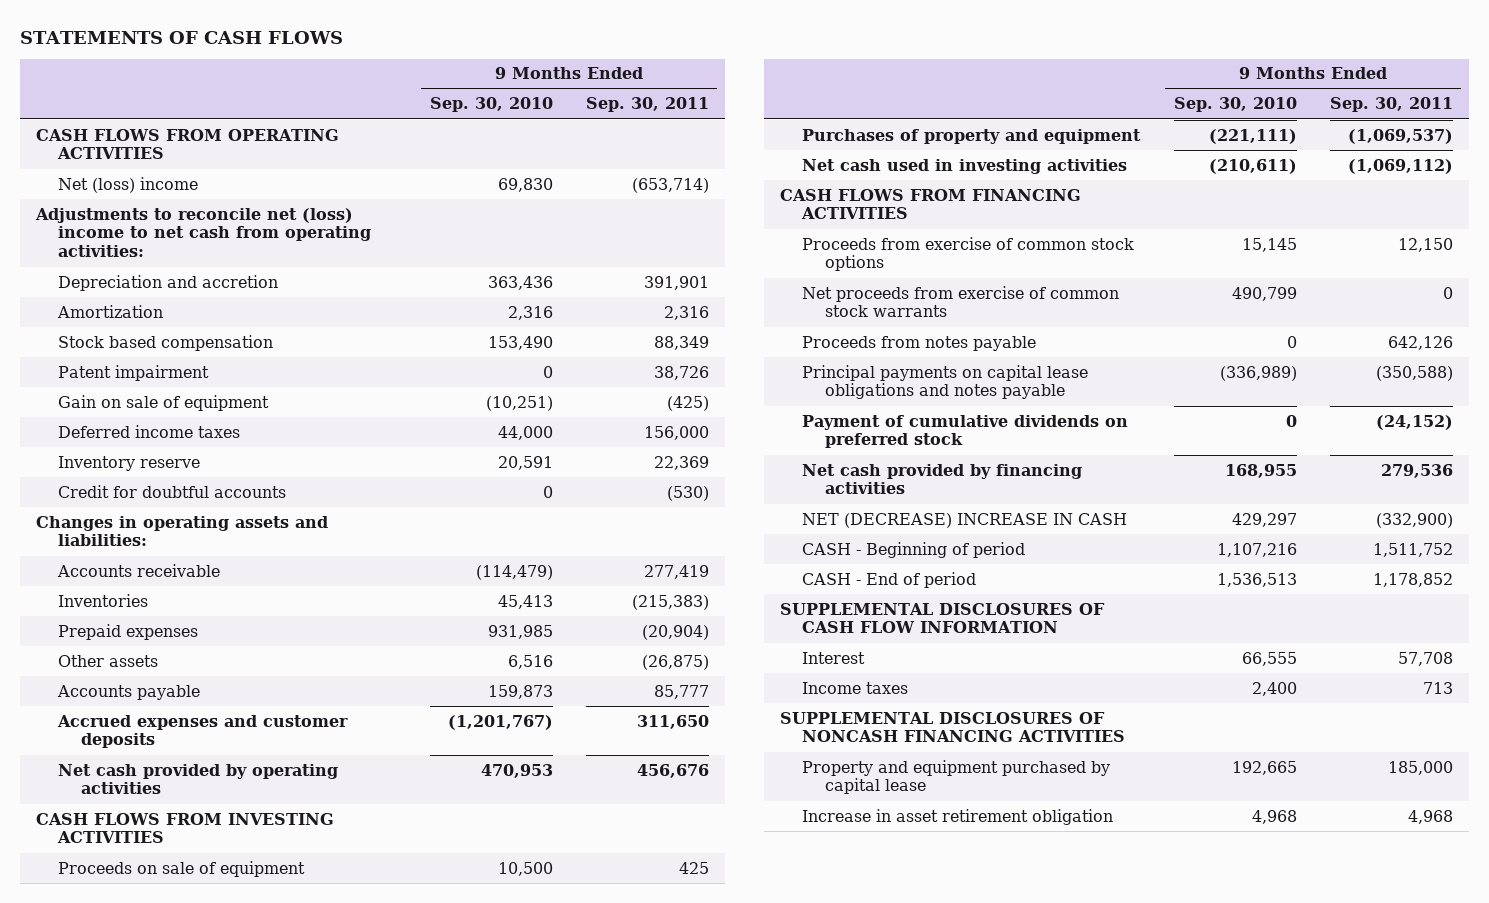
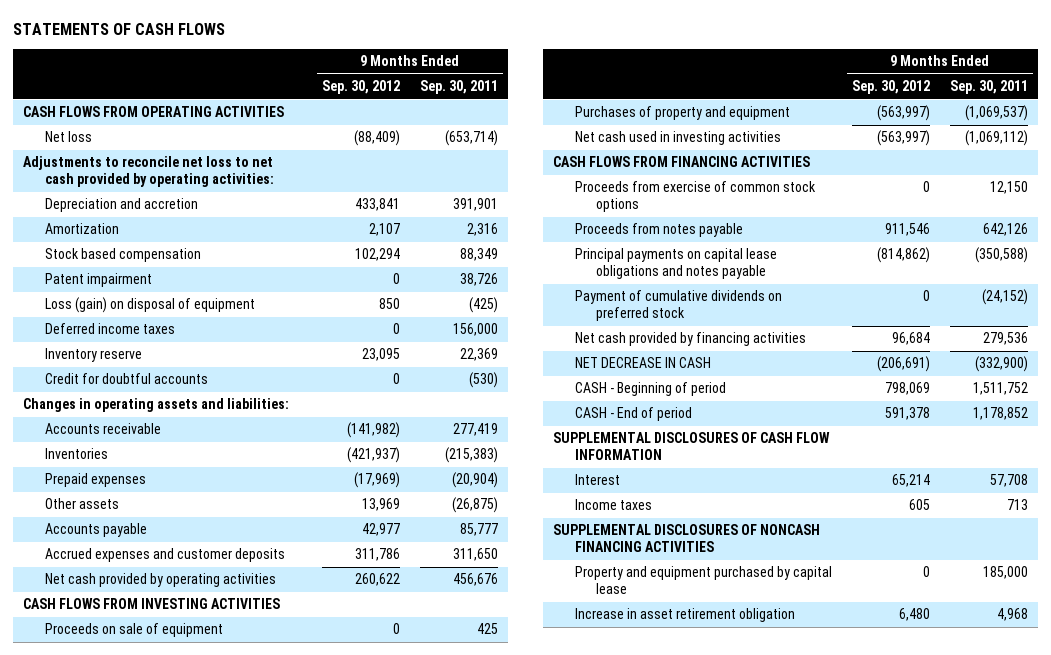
[429,97,553,113] Sep. 30, 2010 -> none
none -> [321,80,400,95] Sep. 30, 2012
[58,176,199,193] Net (loss) income -> [44,131,92,143] Net loss
[35,207,372,258] Adjustments to reconcile net (loss) income to net cash from operating activities: -> [23,156,274,188] Adjustments to reconcile net loss to net cash provided by operating activities:
[58,394,270,411] Gain on sale of equipment -> [44,297,255,314] Loss (gain) on disposal of equipment
[802,285,1120,318] Net proceeds from exercise of common stock warrants -> none
[802,512,1128,528] NET (DECREASE) INCREASE IN CASH -> [574,357,711,369] NET DECREASE IN CASH

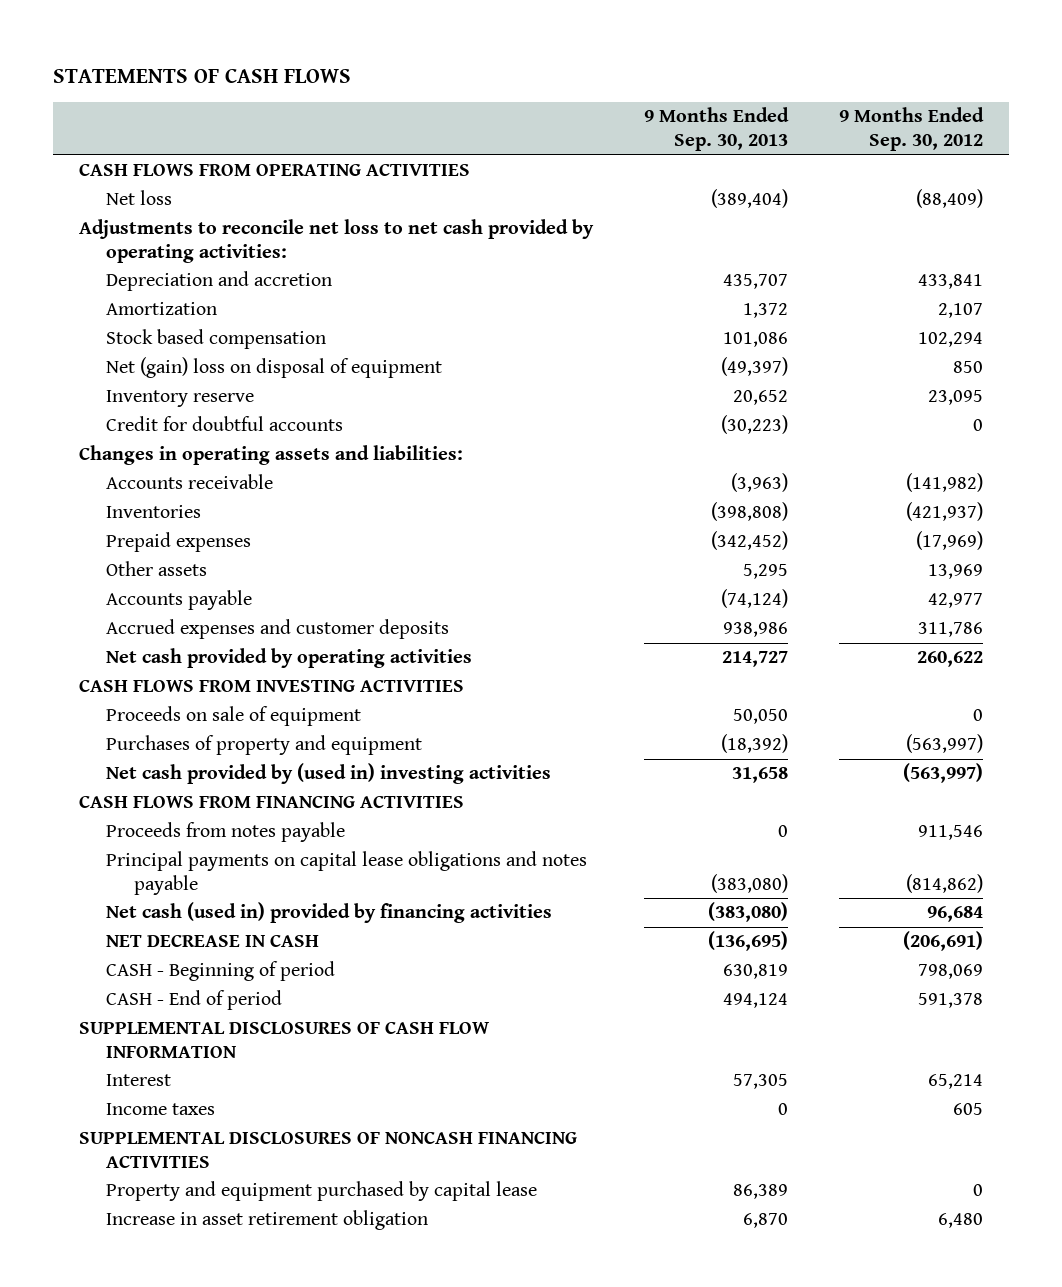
[419,80,498,95] Sep. 30, 2011 -> none
none -> [644,107,790,152] 9 Months Ended Sep. 30, 2013
[44,273,152,288] Patent impairment -> none
[44,323,175,335] Deferred income taxes -> none
[44,297,255,314] Loss (gain) on disposal of equipment -> [106,357,443,379] Net (gain) loss on disposal of equipment
[574,131,781,146] Net cash used in investing activities -> [106,763,552,785] Net cash provided by (used in) investing activities
[574,181,816,213] Proceeds from exercise of common stock options -> none
[574,290,782,322] Payment of cumulative dividends on preferred stock -> none
[574,332,806,347] Net cash provided by financing activities -> [106,902,553,924] Net cash (used in) provided by financing activities

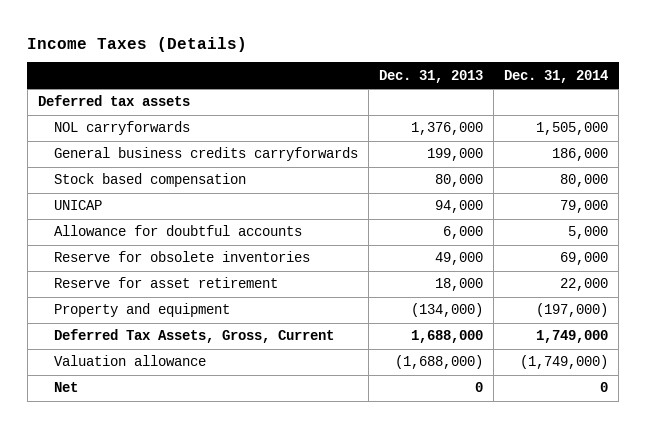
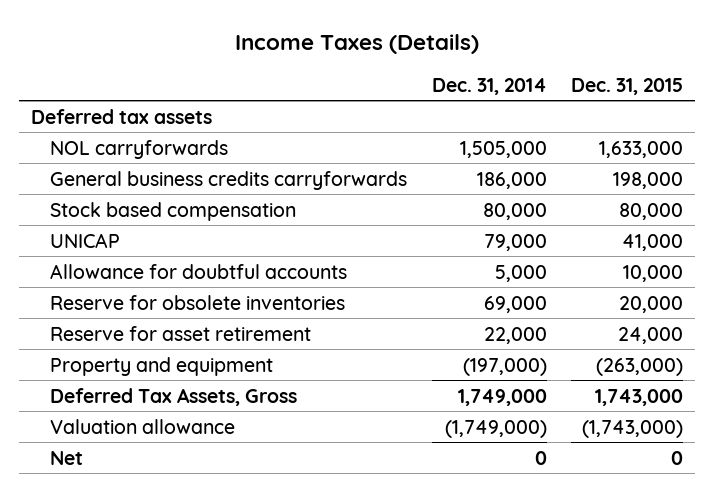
[378,69,483,83] Dec. 31, 2013 -> none
none -> [571,77,684,95] Dec. 31, 2015
[53,329,334,344] Deferred Tax Assets, Gross, Current -> [50,387,298,406] Deferred Tax Assets, Gross

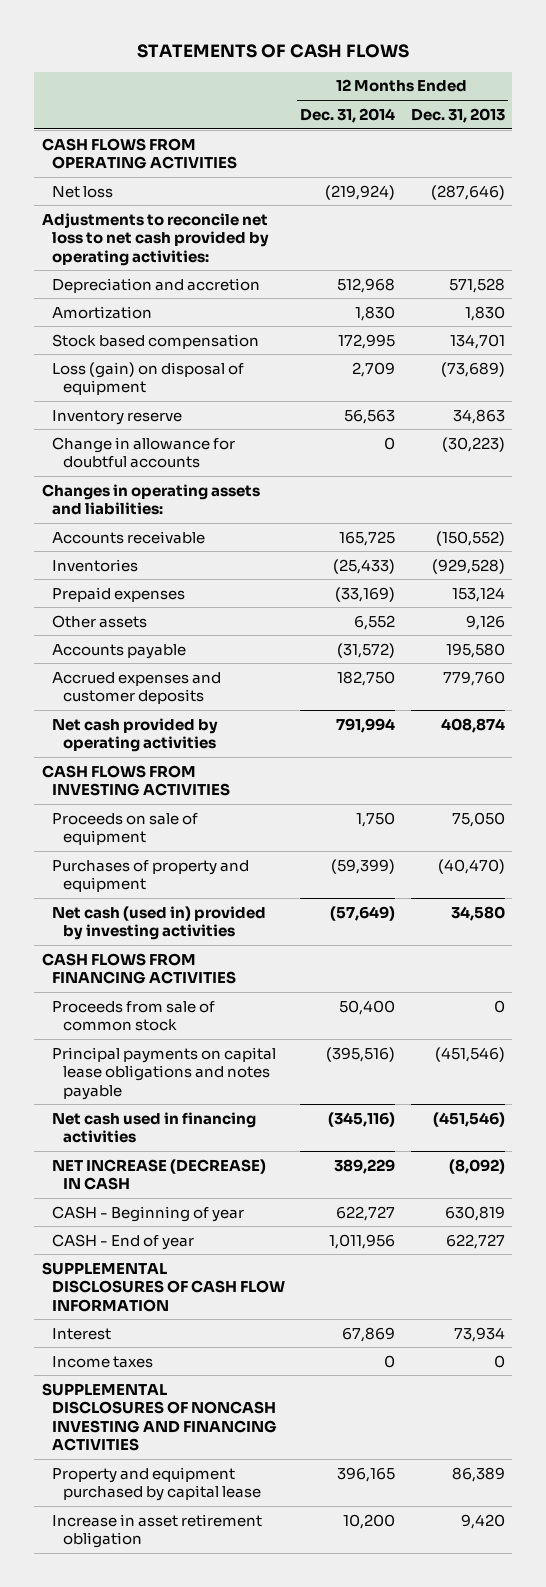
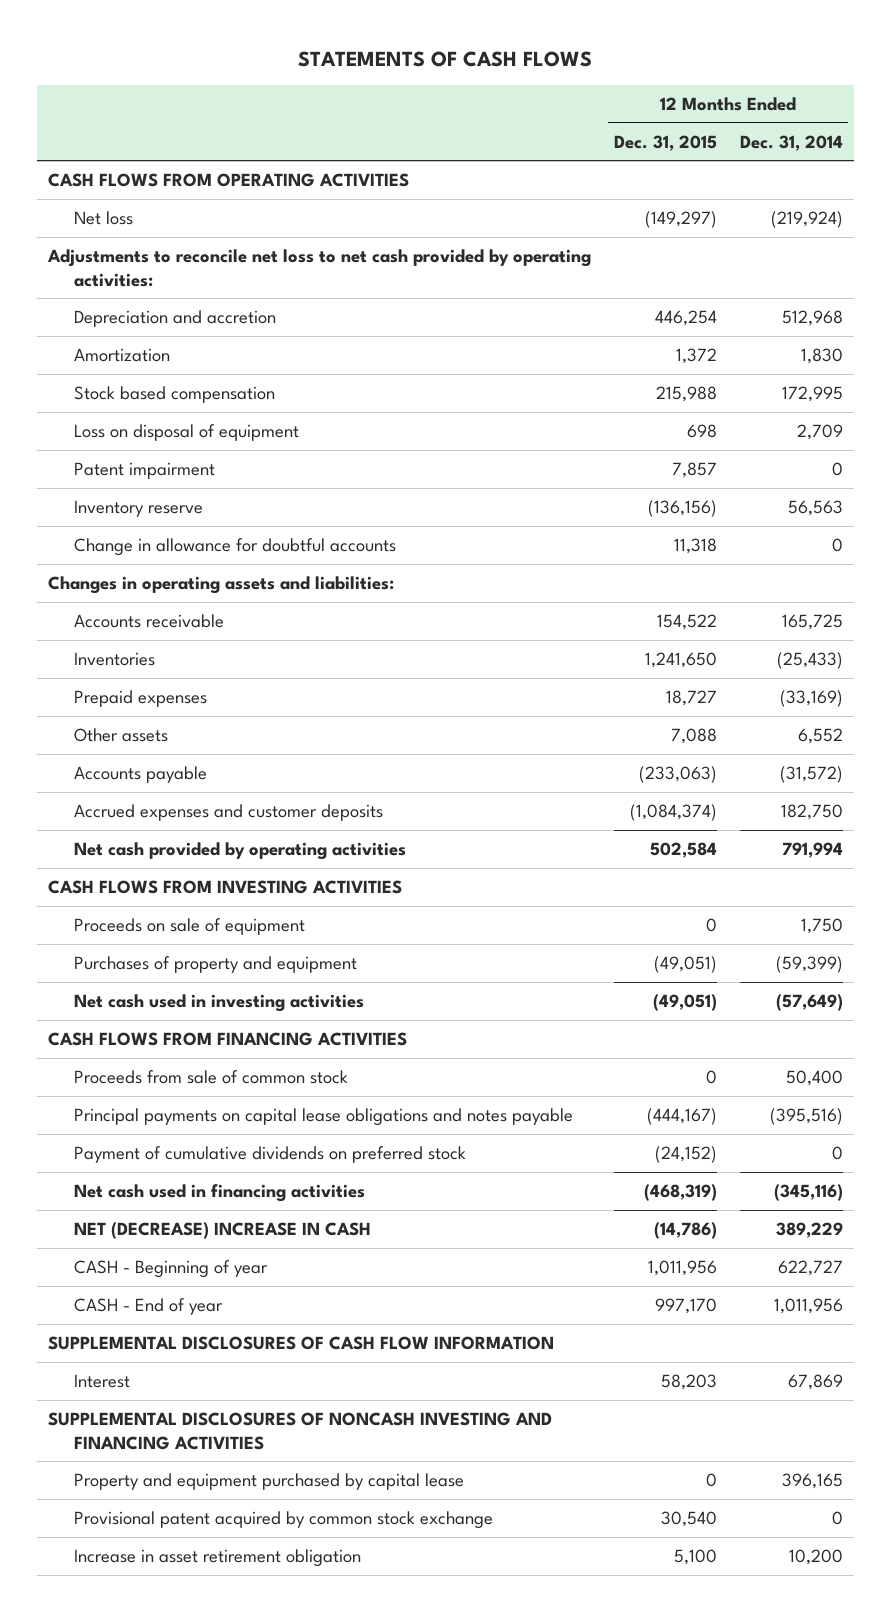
[410,107,505,123] Dec. 31, 2013 -> none
none -> [613,134,717,151] Dec. 31, 2015
[52,361,245,396] Loss (gain) on disposal of equipment -> [73,424,299,442] Loss on disposal of equipment
none -> [73,462,215,480] Patent impairment
[52,905,267,941] Net cash (used in) provided by investing activities -> [73,994,364,1013] Net cash used in investing activities
none -> [73,1146,466,1164] Payment of cumulative dividends on preferred stock
[52,1158,267,1191] NET INCREASE (DECREASE) IN CASH -> [73,1222,371,1240] NET (DECREASE) INCREASE IN CASH
[52,1355,154,1368] Income taxes -> none
none -> [73,1511,493,1530] Provisional patent acquired by common stock exchange

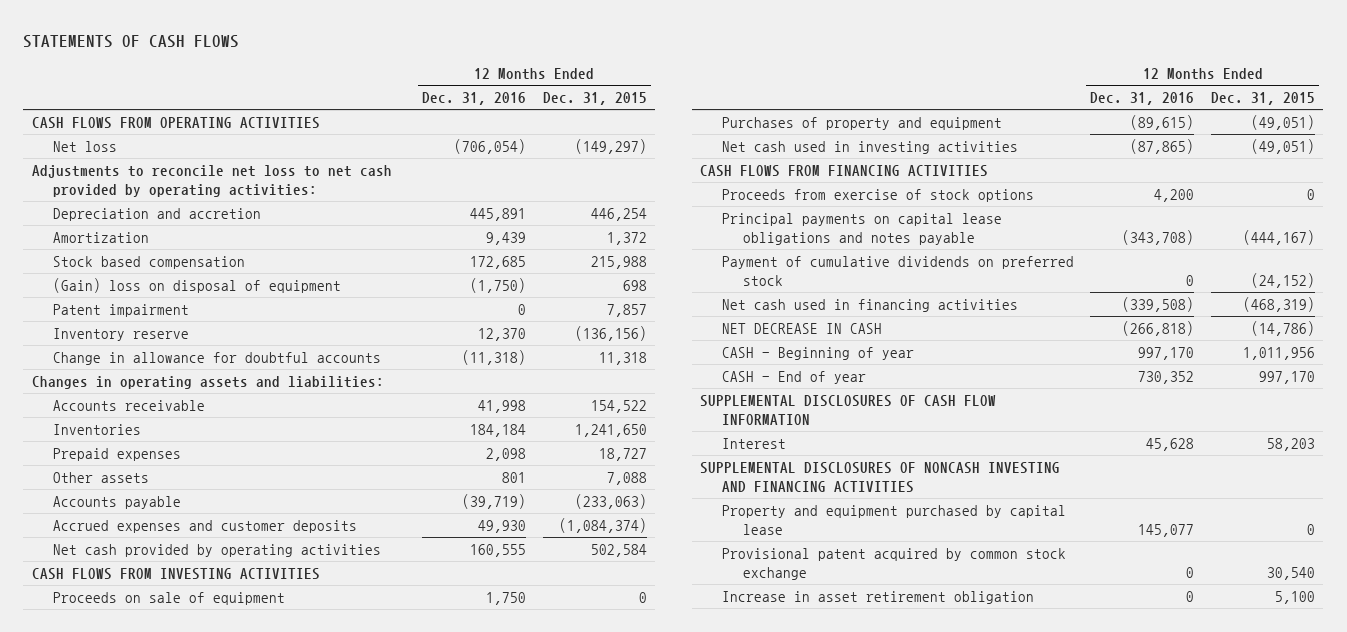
[739,134,843,151] Dec. 31, 2014 -> none
none -> [421,91,526,105] Dec. 31, 2016
[73,424,299,442] Loss on disposal of equipment -> [53,277,342,293] (Gain) loss on disposal of equipment
[73,1070,348,1085] Proceeds from sale of common stock -> [721,188,1034,202] Proceeds from exercise of stock options
[73,1222,371,1240] NET (DECREASE) INCREASE IN CASH -> [721,322,882,334] NET DECREASE IN CASH

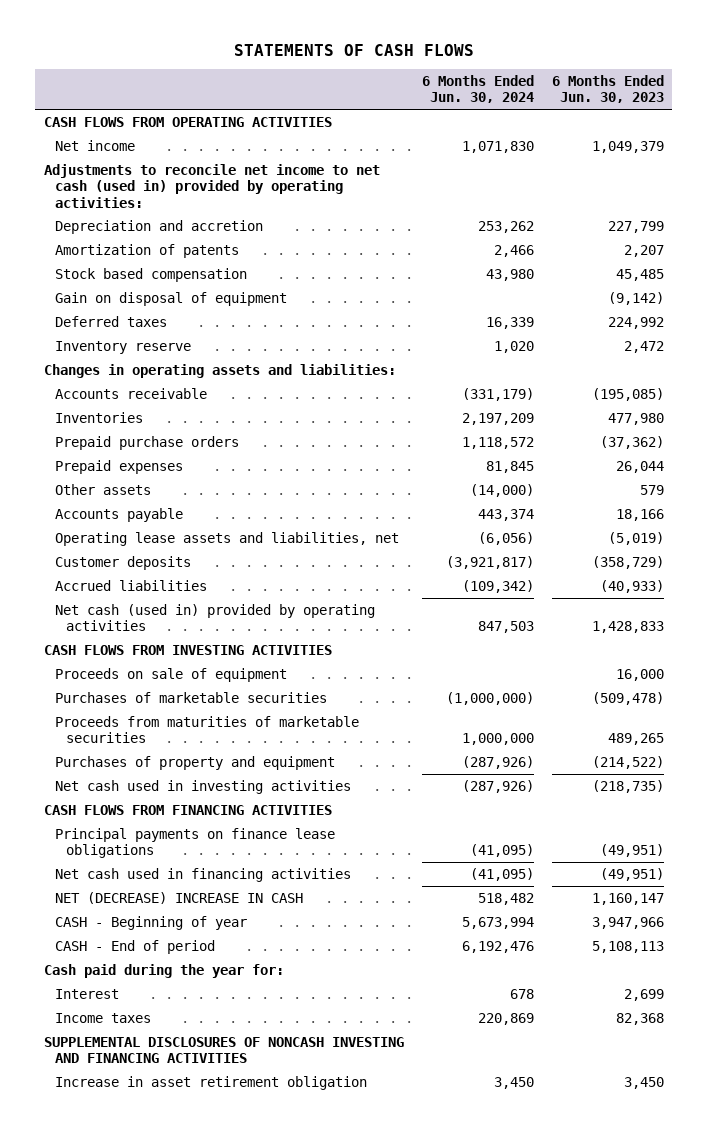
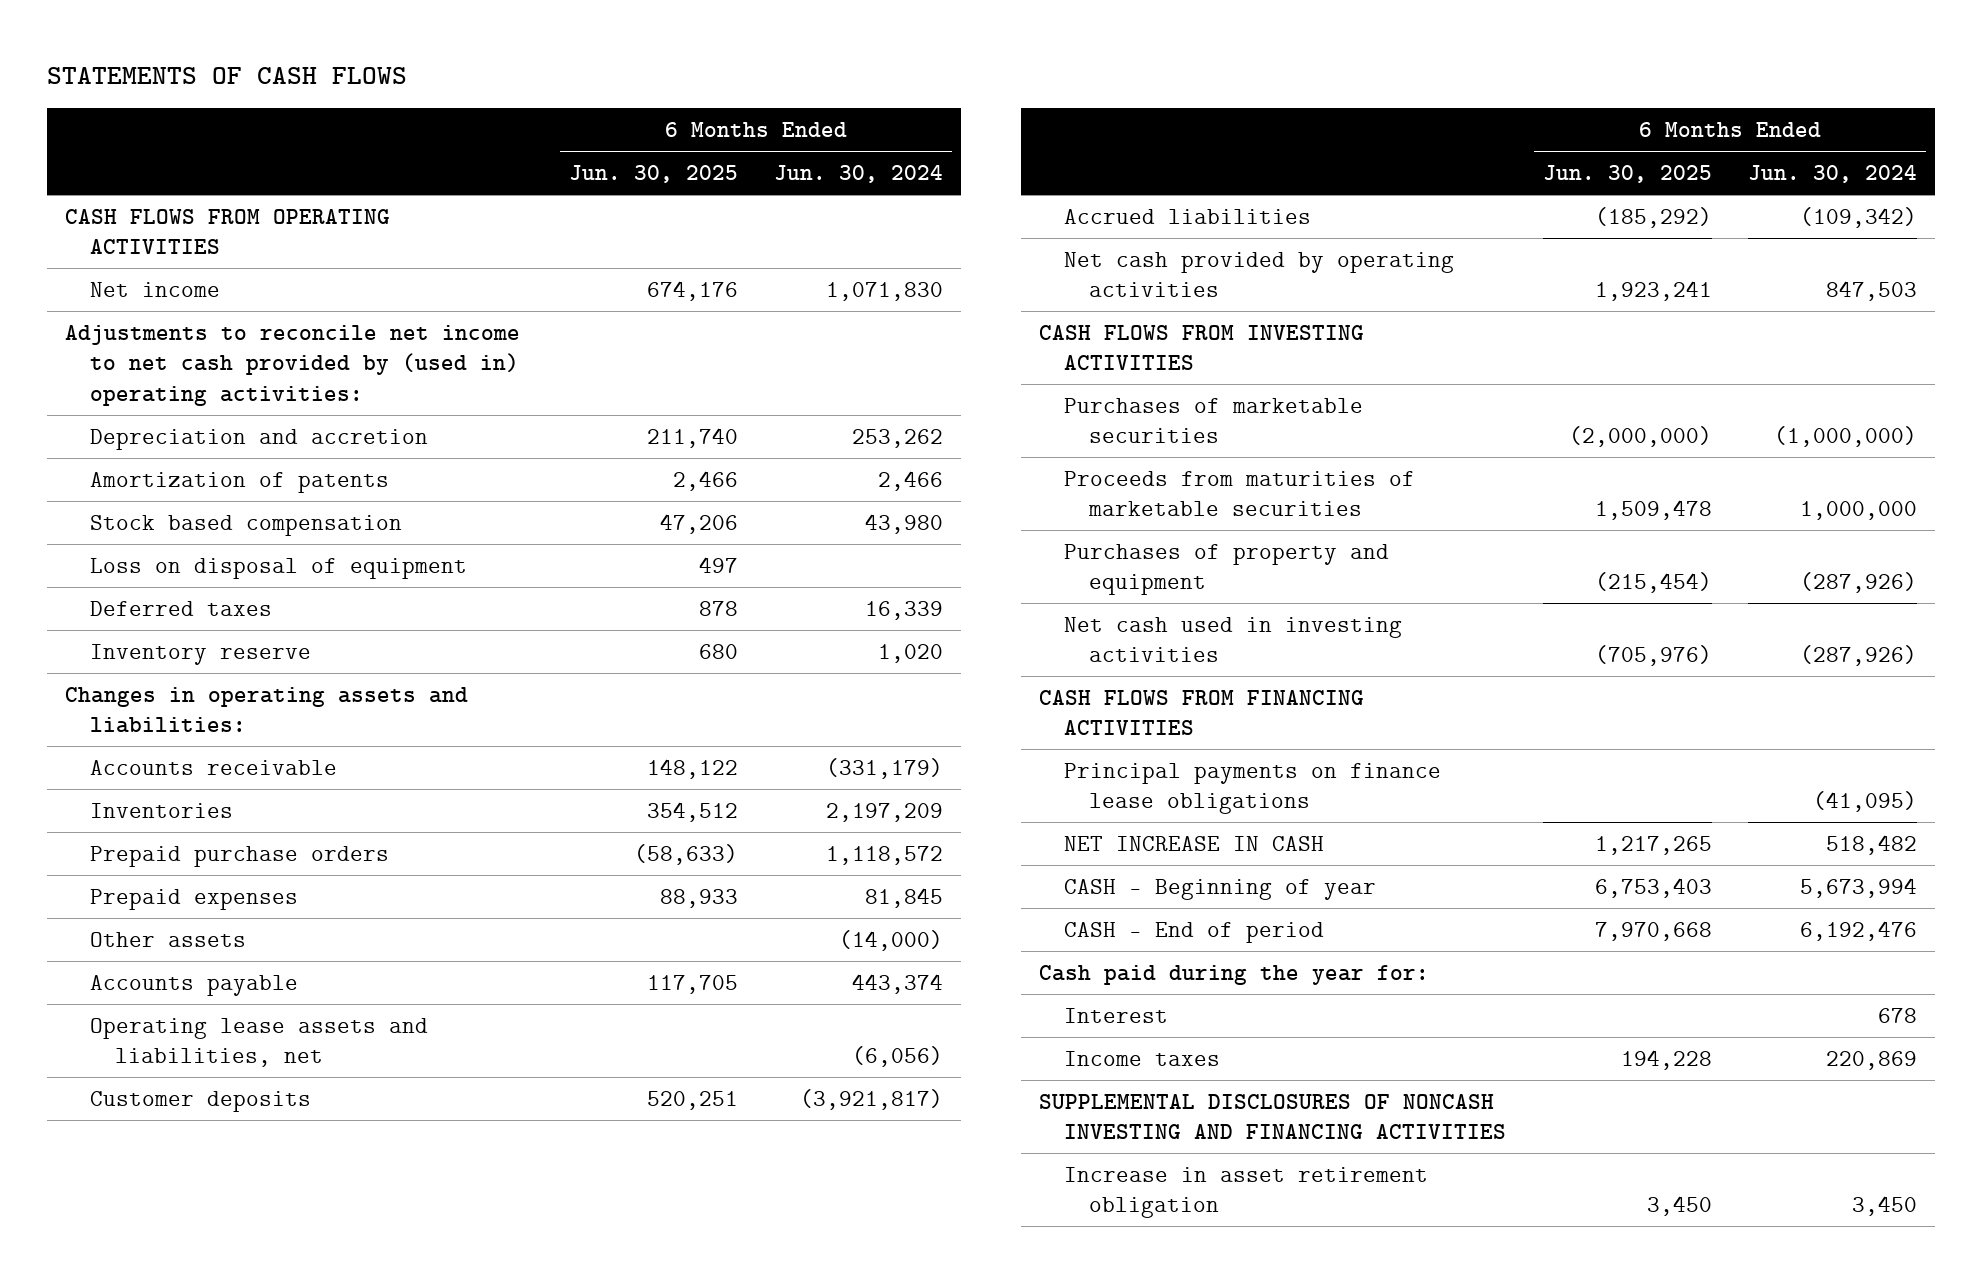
[551,74,664,104] 6 Months Ended Jun. 30, 2023 -> none
none -> [568,164,738,183] Jun. 30, 2025
[44,163,381,208] Adjustments to reconcile net income to net cash (used in) provided by operating activities: -> [65,324,521,406] Adjustments to reconcile net income to net cash provided by (used in) operating activities:
[54,291,287,306] Gain on disposal of equipment -> [90,557,468,579] Loss on disposal of equipment
[54,603,375,632] Net cash (used in) provided by operating activities -> [1064,251,1455,298] Net cash provided by operating activities
[54,667,287,682] Proceeds on sale of equipment -> none
[54,867,351,882] Net cash used in financing activities -> none
[54,891,303,904] NET (DECREASE) INCREASE IN CASH -> [1064,835,1325,851] NET INCREASE IN CASH

